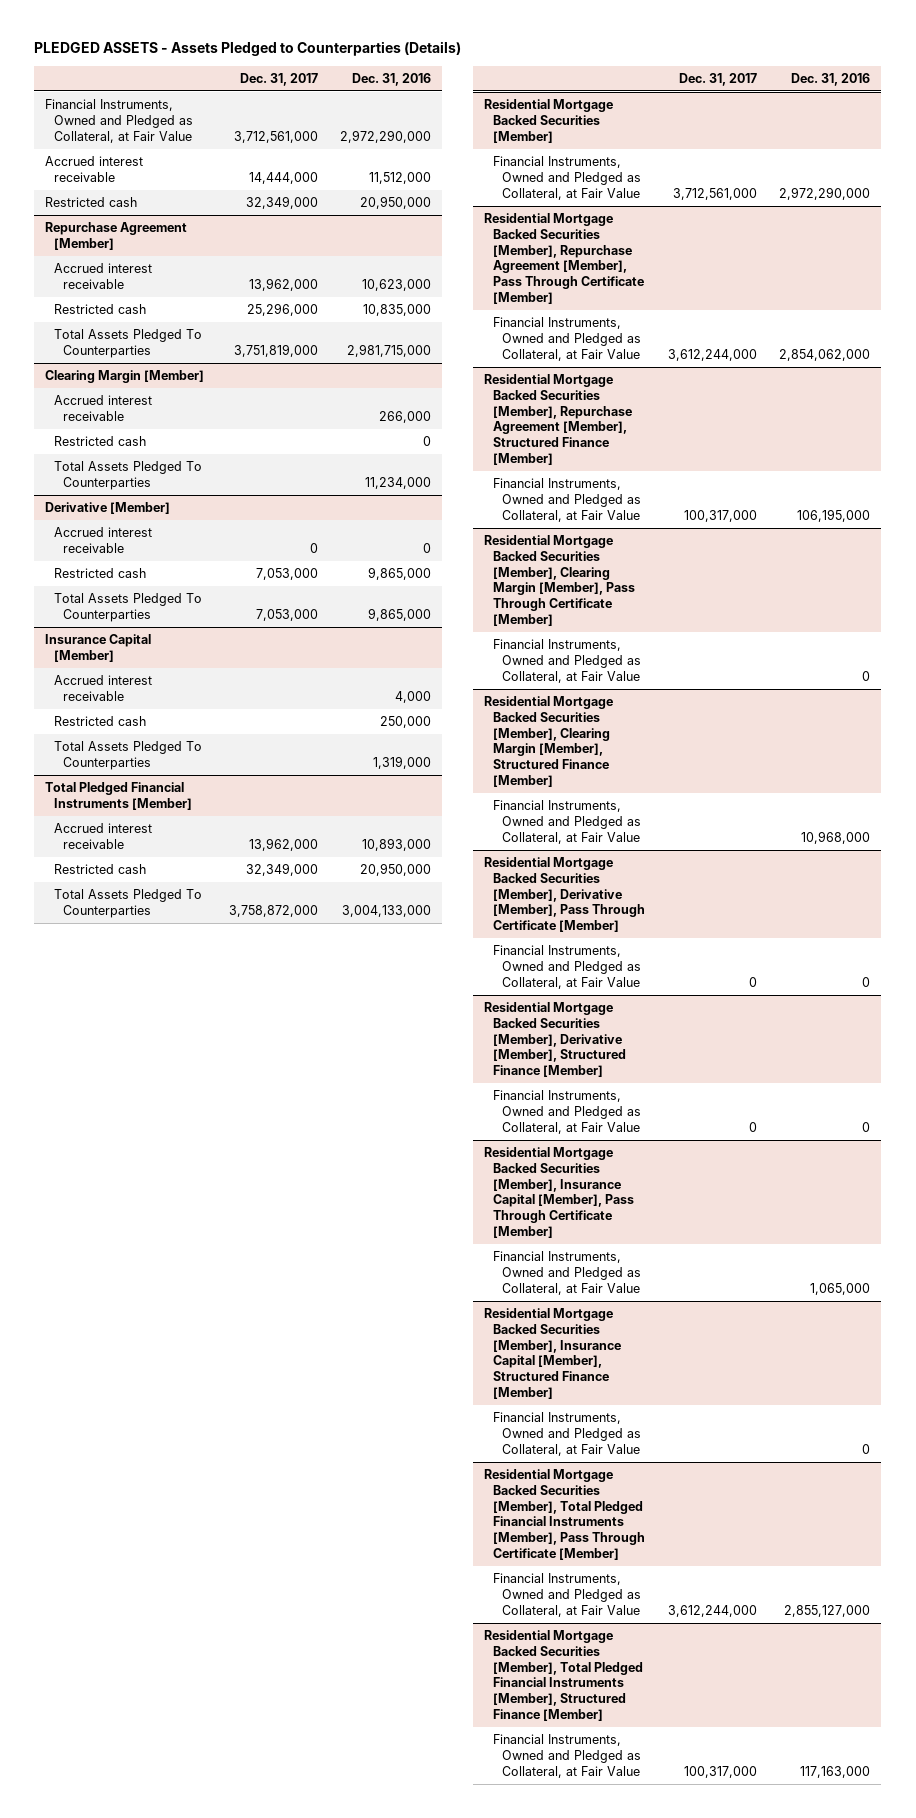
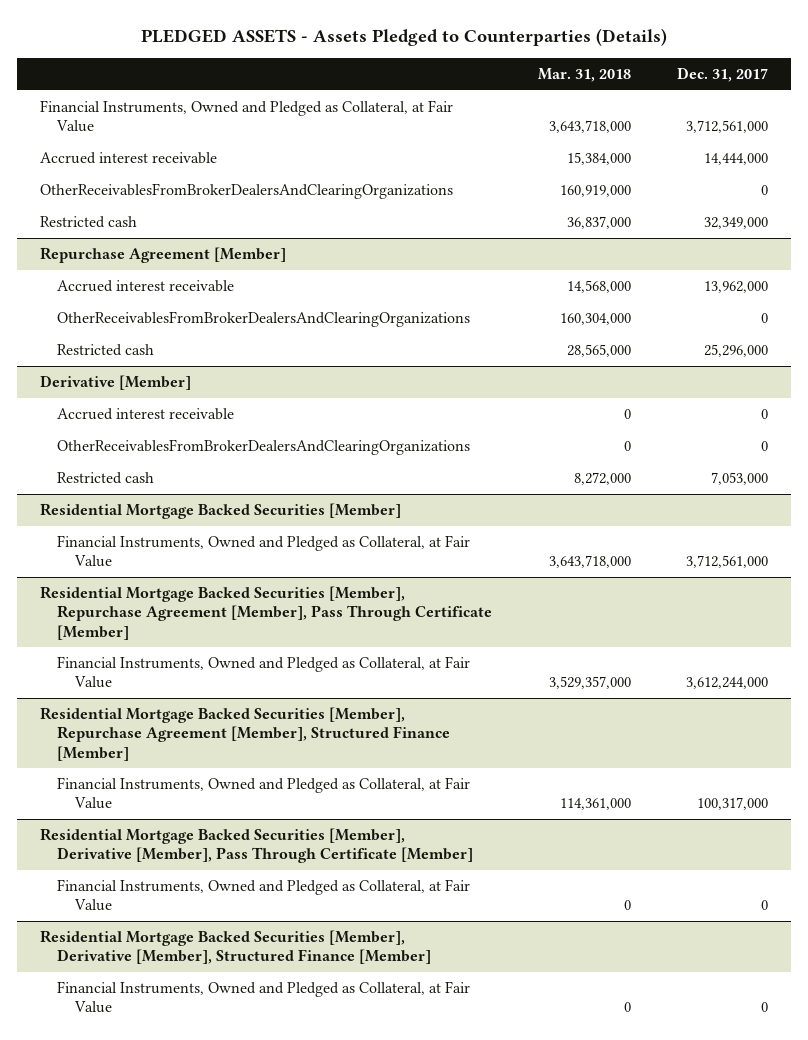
[352,72,432,86] Dec. 31, 2016 -> none
none -> [538,68,632,83] Mar. 31, 2018
none -> [39,183,453,200] OtherReceivablesFromBrokerDealersAndClearingOrganizations
none -> [57,311,471,328] OtherReceivablesFromBrokerDealersAndClearingOrganizations
[54,328,203,358] Total Assets Pledged To Counterparties -> none
[45,369,205,383] Clearing Margin [Member] -> none
[54,394,153,421] Accrued interest receivable -> none
[54,435,147,446] Restricted cash -> none
[54,460,203,490] Total Assets Pledged To Counterparties -> none
none -> [57,439,471,456] OtherReceivablesFromBrokerDealersAndClearingOrganizations
[54,592,203,622] Total Assets Pledged To Counterparties -> none
[45,633,152,662] Insurance Capital [Member] -> none
[54,674,153,701] Accrued interest receivable -> none
[54,715,147,726] Restricted cash -> none
[54,740,203,770] Total Assets Pledged To Counterparties -> none
[45,781,193,810] Total Pledged Financial Instruments [Member] -> none
[54,822,153,849] Accrued interest receivable -> none
[54,863,147,874] Restricted cash -> none
[54,888,203,918] Total Assets Pledged To Counterparties -> none
[484,534,636,627] Residential Mortgage Backed Securities [Member], Clearing Margin [Member], Pass Through Certificate [Member] -> none
[493,638,641,683] Financial Instruments, Owned and Pledged as Collateral, at Fair Value -> none
[484,695,614,788] Residential Mortgage Backed Securities [Member], Clearing Margin [Member], Structured Finance [Member] -> none
[493,799,641,844] Financial Instruments, Owned and Pledged as Collateral, at Fair Value -> none
[484,1146,635,1239] Residential Mortgage Backed Securities [Member], Insurance Capital [Member], Pass Through Certificate [Member] -> none
[493,1250,641,1295] Financial Instruments, Owned and Pledged as Collateral, at Fair Value -> none
[484,1307,622,1400] Residential Mortgage Backed Securities [Member], Insurance Capital [Member], Structured Finance [Member] -> none
[493,1411,641,1456] Financial Instruments, Owned and Pledged as Collateral, at Fair Value -> none
[484,1468,646,1561] Residential Mortgage Backed Securities [Member], Total Pledged Financial Instruments [Member], Pass Through Certificate [Member] -> none
[493,1572,641,1617] Financial Instruments, Owned and Pledged as Collateral, at Fair Value -> none
[484,1629,644,1722] Residential Mortgage Backed Securities [Member], Total Pledged Financial Instruments [Member], Structured Finance [Member] -> none
[493,1733,641,1778] Financial Instruments, Owned and Pledged as Collateral, at Fair Value -> none

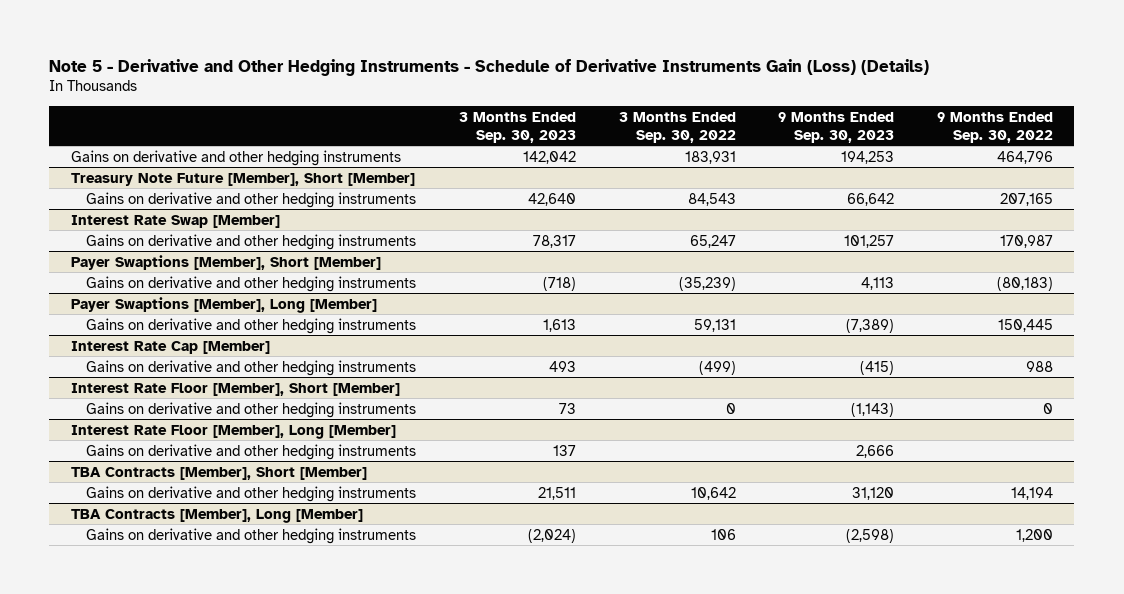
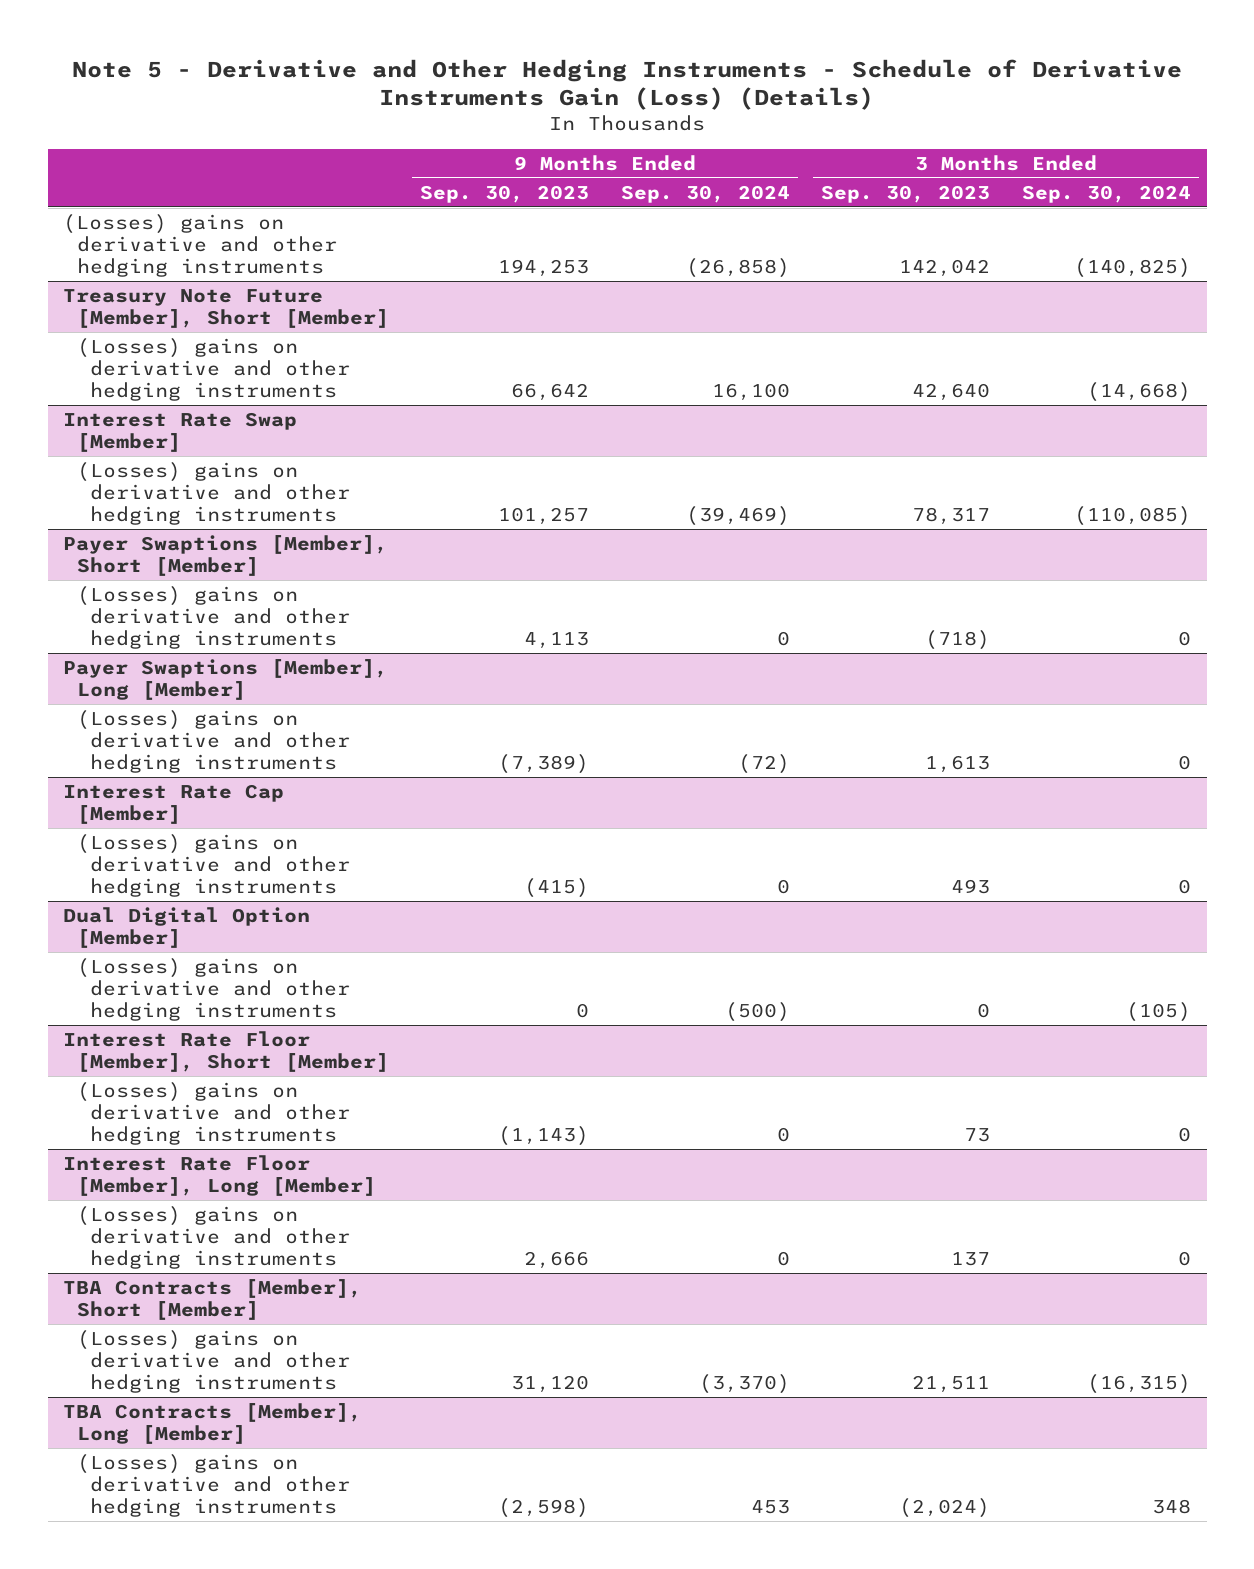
[618,111,736,143] 3 Months Ended Sep. 30, 2022 -> none
[936,111,1053,143] 9 Months Ended Sep. 30, 2022 -> none
none -> [620,184,790,203] Sep. 30, 2024
none -> [1021,184,1191,203] Sep. 30, 2024
[70,149,401,166] Gains on derivative and other hedging instruments -> [63,213,337,278] (Losses) gains on derivative and other hedging instruments
[86,191,417,208] Gains on derivative and other hedging instruments -> [76,337,351,402] (Losses) gains on derivative and other hedging instruments
[86,233,417,250] Gains on derivative and other hedging instruments -> [76,461,351,526] (Losses) gains on derivative and other hedging instruments
[86,275,417,292] Gains on derivative and other hedging instruments -> [76,585,351,650] (Losses) gains on derivative and other hedging instruments
[86,317,417,334] Gains on derivative and other hedging instruments -> [76,709,351,774] (Losses) gains on derivative and other hedging instruments
[86,359,417,376] Gains on derivative and other hedging instruments -> [76,833,351,898] (Losses) gains on derivative and other hedging instruments
none -> [63,906,311,949] Dual Digital Option [Member]
none -> [76,957,351,1022] (Losses) gains on derivative and other hedging instruments
[86,401,417,418] Gains on derivative and other hedging instruments -> [76,1081,351,1146] (Losses) gains on derivative and other hedging instruments
[86,443,417,460] Gains on derivative and other hedging instruments -> [76,1205,351,1270] (Losses) gains on derivative and other hedging instruments
[86,485,417,502] Gains on derivative and other hedging instruments -> [76,1329,351,1394] (Losses) gains on derivative and other hedging instruments
[86,527,417,544] Gains on derivative and other hedging instruments -> [76,1453,351,1518] (Losses) gains on derivative and other hedging instruments

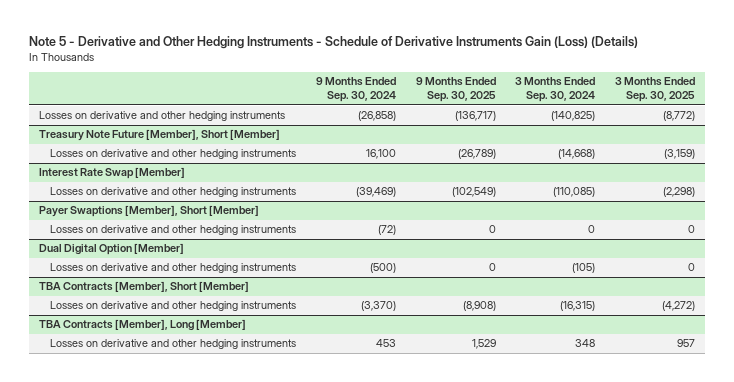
[420,184,590,203] Sep. 30, 2023 -> none
[821,184,991,203] Sep. 30, 2023 -> none
none -> [415,77,496,103] 9 Months Ended Sep. 30, 2025
none -> [614,77,695,103] 3 Months Ended Sep. 30, 2025
[63,213,337,278] (Losses) gains on derivative and other hedging instruments -> [38,111,285,122] Losses on derivative and other hedging instruments
[76,337,351,402] (Losses) gains on derivative and other hedging instruments -> [50,149,297,160] Losses on derivative and other hedging instruments
[76,461,351,526] (Losses) gains on derivative and other hedging instruments -> [50,187,297,198] Losses on derivative and other hedging instruments
[63,658,389,701] Payer Swaptions [Member], Long [Member] -> none
[76,709,351,774] (Losses) gains on derivative and other hedging instruments -> none
[63,783,285,825] Interest Rate Cap [Member] -> none
[76,833,351,898] (Losses) gains on derivative and other hedging instruments -> none
[76,585,351,650] (Losses) gains on derivative and other hedging instruments -> [50,225,297,236] Losses on derivative and other hedging instruments
[776,631,790,647] 0 -> [378,225,397,236] (72)
[63,1030,389,1073] Interest Rate Floor [Member], Short [Member] -> none
[76,1081,351,1146] (Losses) gains on derivative and other hedging instruments -> none
[63,1154,376,1197] Interest Rate Floor [Member], Long [Member] -> none
[76,1205,351,1270] (Losses) gains on derivative and other hedging instruments -> none
[76,957,351,1022] (Losses) gains on derivative and other hedging instruments -> [50,263,297,274] Losses on derivative and other hedging instruments
[76,1329,351,1394] (Losses) gains on derivative and other hedging instruments -> [50,301,297,312] Losses on derivative and other hedging instruments
[76,1453,351,1518] (Losses) gains on derivative and other hedging instruments -> [50,339,297,350] Losses on derivative and other hedging instruments

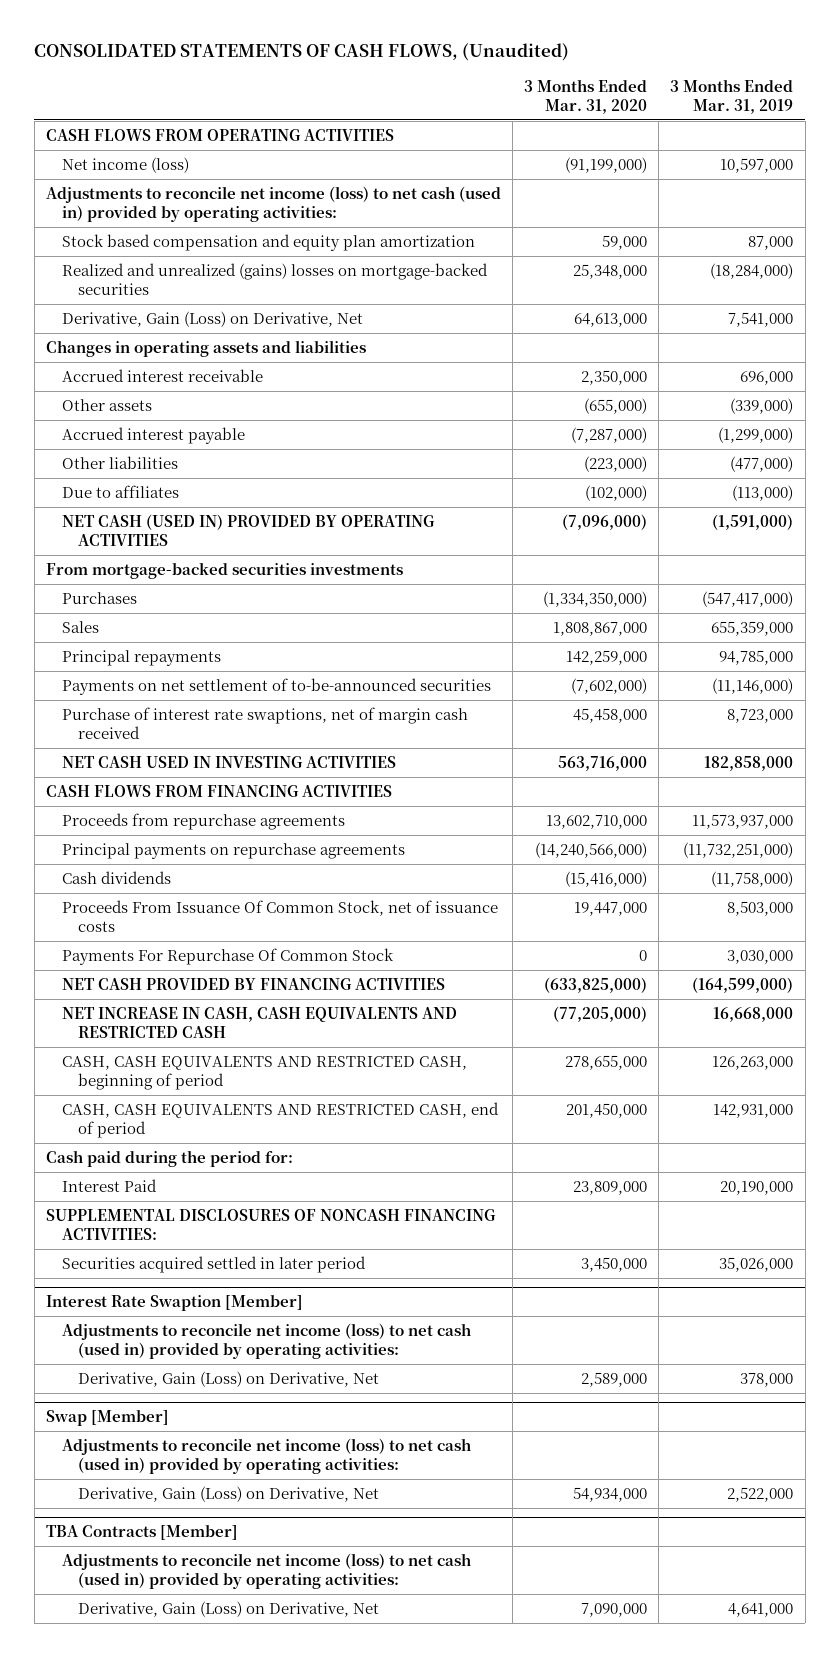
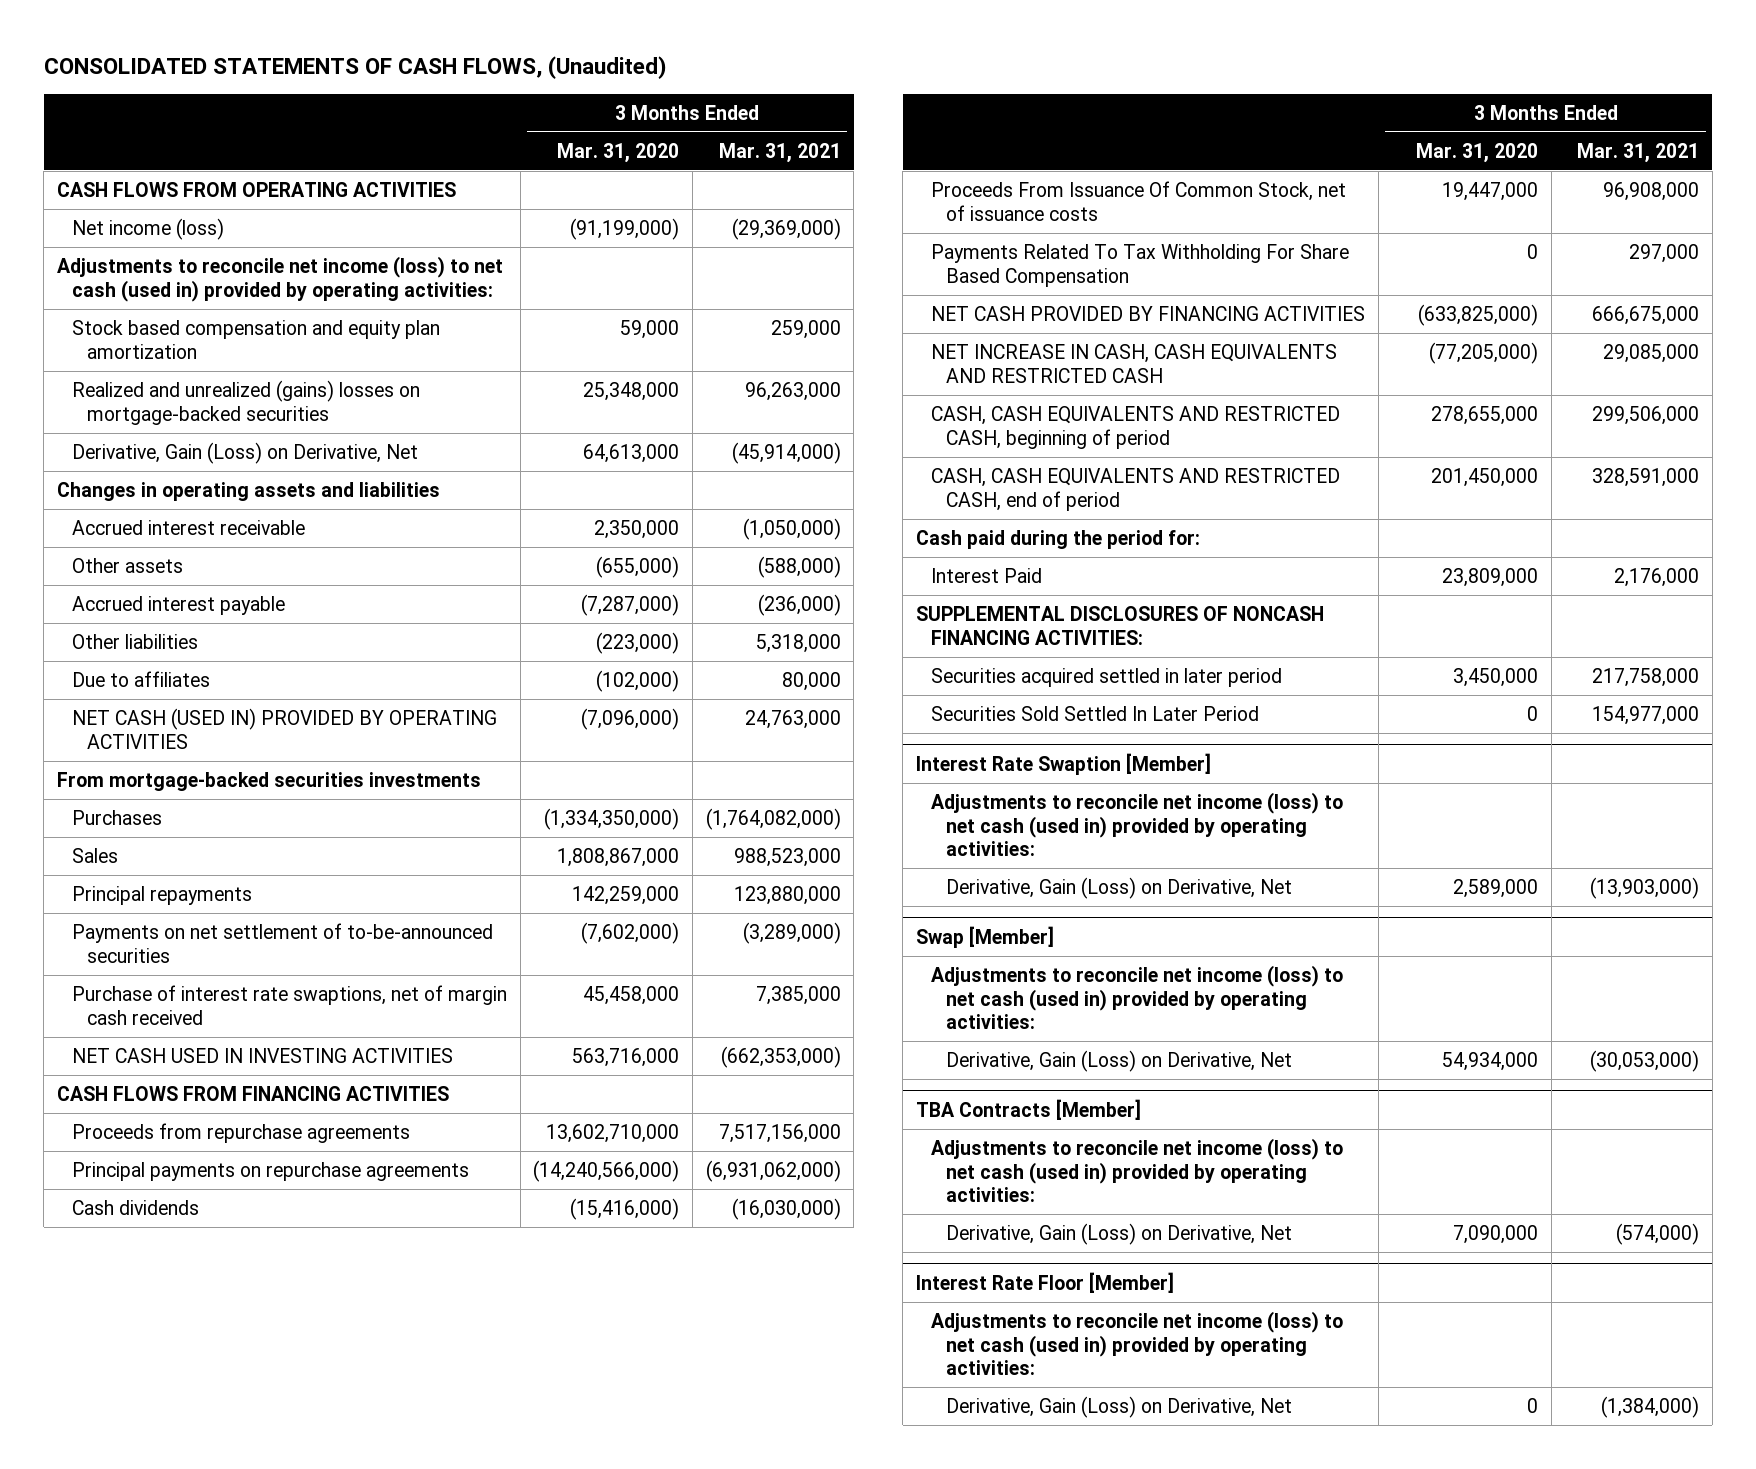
[670,79,794,114] 3 Months Ended Mar. 31, 2019 -> none
none -> [718,142,841,163] Mar. 31, 2021
[62,948,395,966] Payments For Repurchase Of Common Stock -> none
none -> [930,243,1349,287] Payments Related To Tax Withholding For Share Based Compensation
none -> [930,705,1259,721] Securities Sold Settled In Later Period
none -> [915,1271,1174,1293] Interest Rate Floor [Member]
none -> [930,1310,1343,1376] Adjustments to reconcile net income (loss) to net cash (used in) provided by operating activities:
none -> [945,1395,1292,1418] Derivative, Gain (Loss) on Derivative, Net

